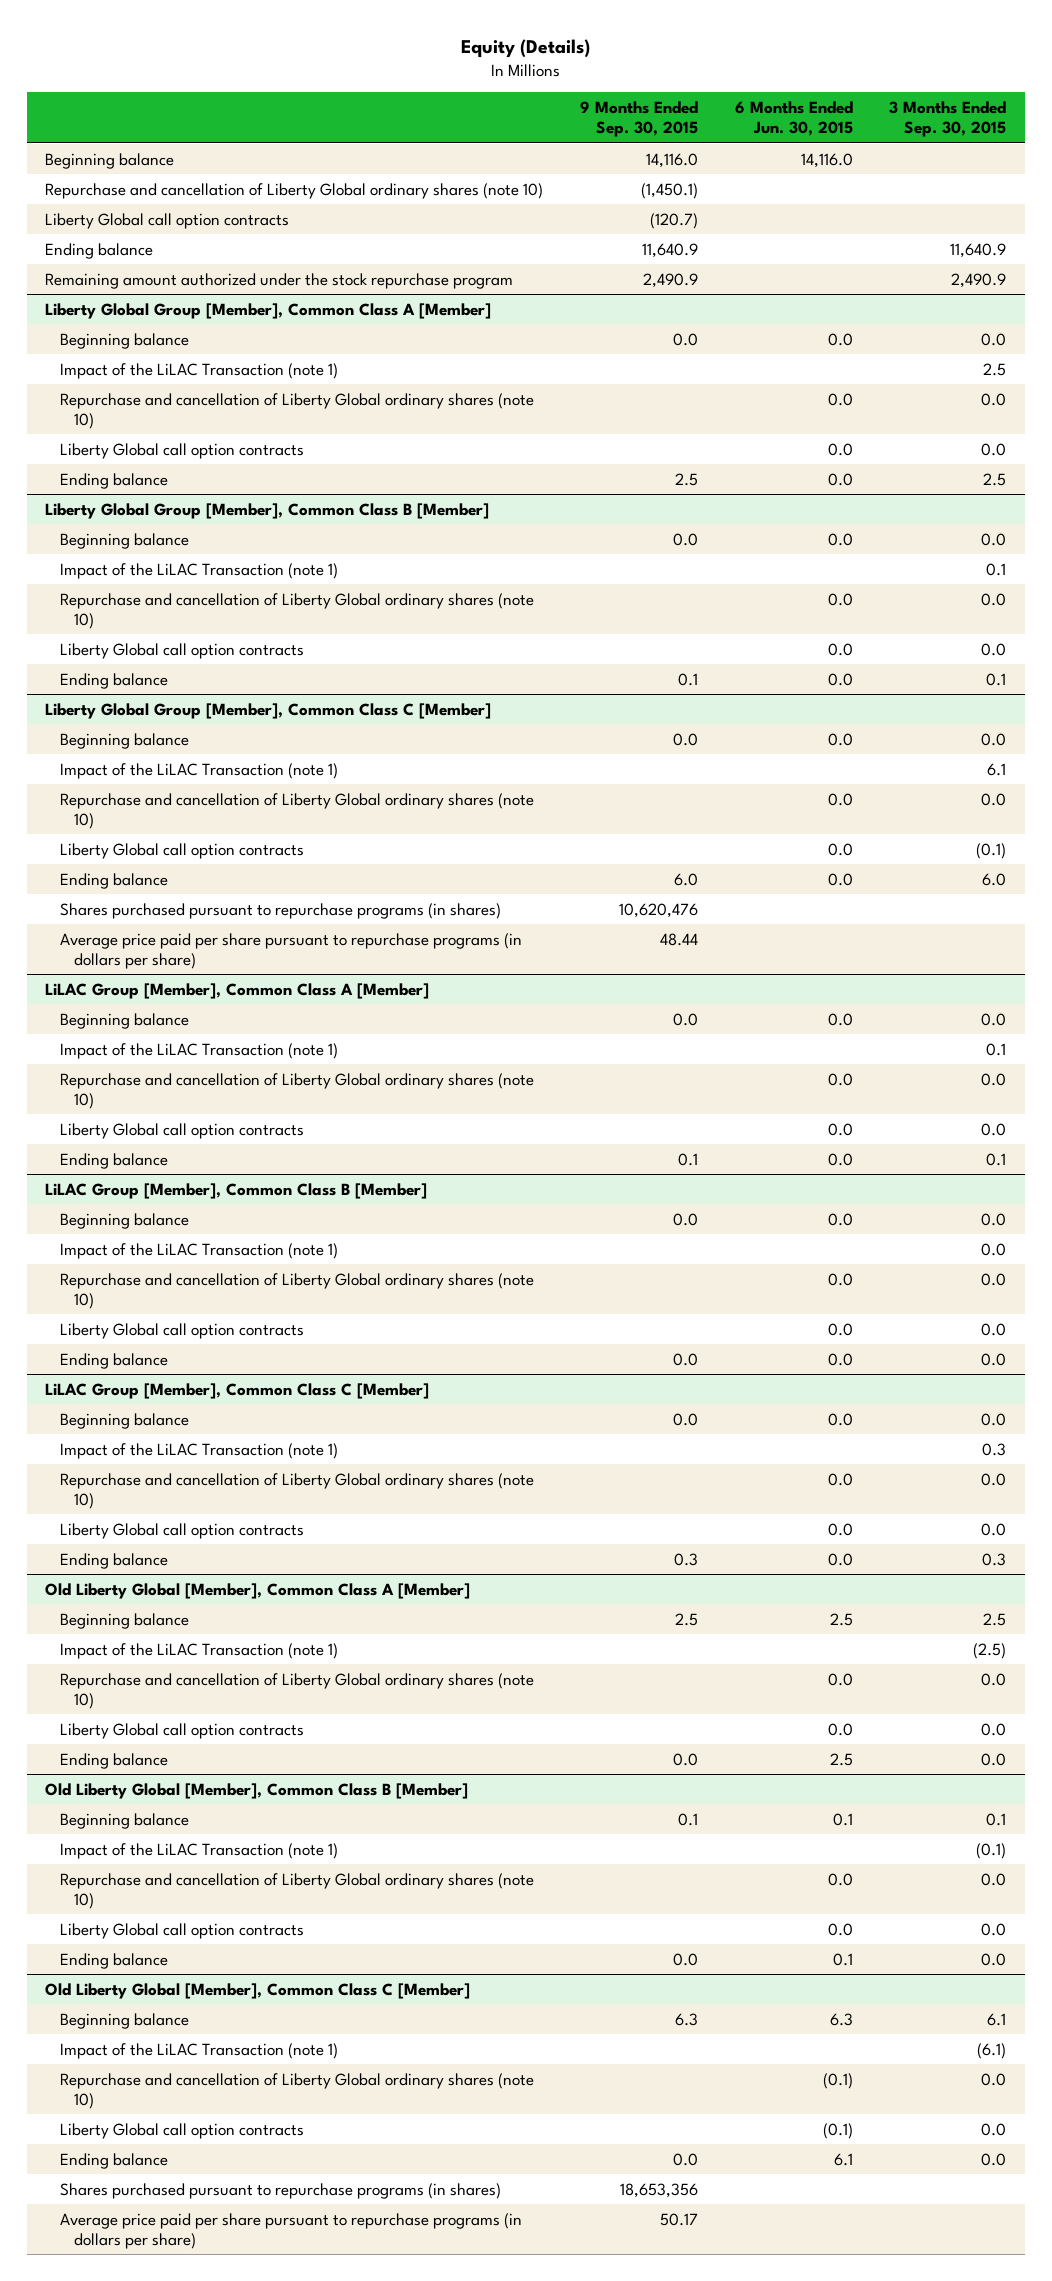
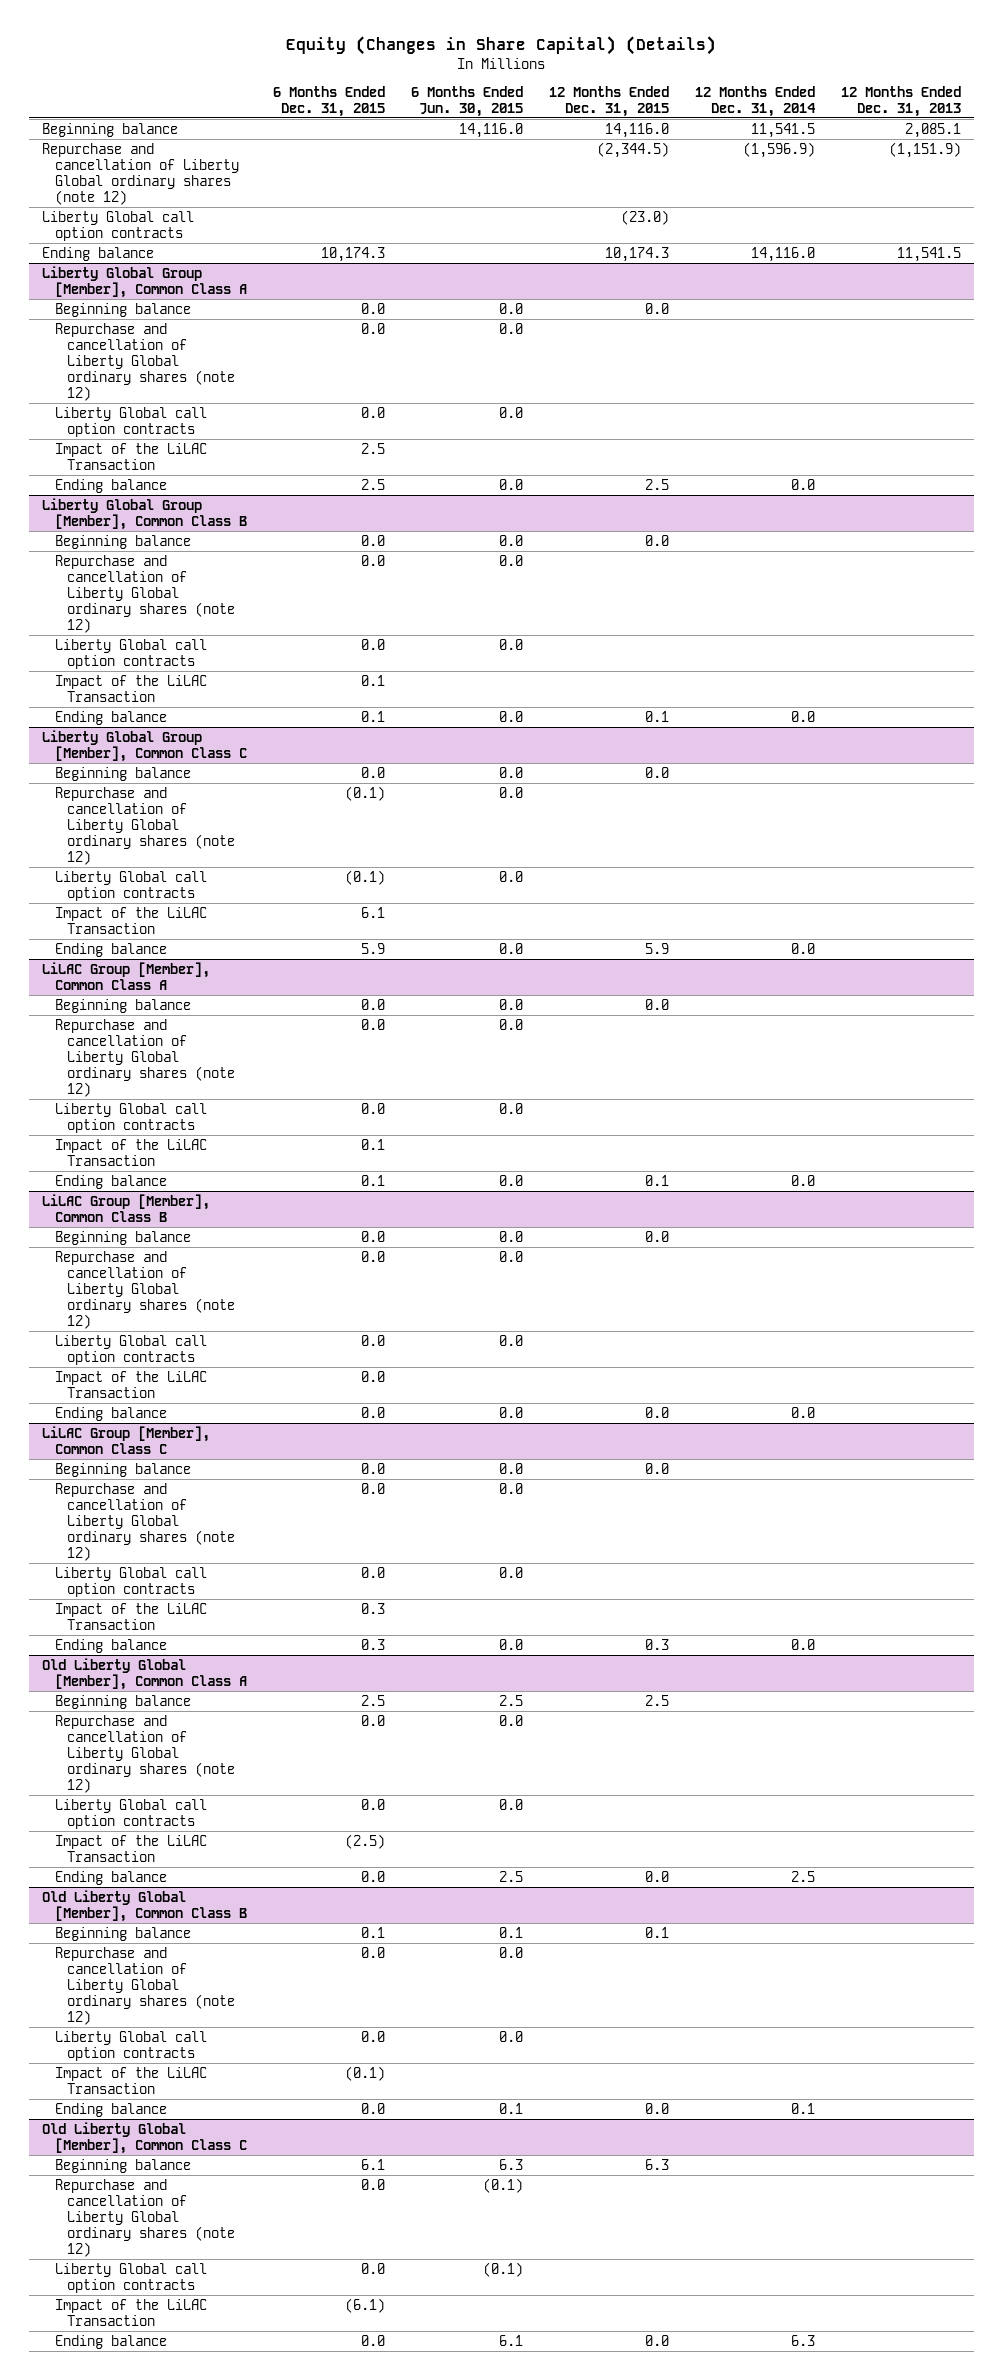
[460,38,590,58] Equity (Details) -> [286,36,717,56] Equity (Changes in Share Capital) (Details)
[579,100,698,138] 9 Months Ended Sep. 30, 2015 -> none
[889,100,1007,138] 3 Months Ended Sep. 30, 2015 -> none
none -> [272,85,385,117] 6 Months Ended Dec. 31, 2015
none -> [548,85,669,117] 12 Months Ended Dec. 31, 2015
none -> [694,85,816,117] 12 Months Ended Dec. 31, 2014
none -> [840,85,961,117] 12 Months Ended Dec. 31, 2013
[45,182,544,199] Repurchase and cancellation of Liberty Global ordinary shares (note 10) -> [41,142,239,205] Repurchase and cancellation of Liberty Global ordinary shares (note 12)
[45,272,514,289] Remaining amount authorized under the stock repurchase program -> none
[45,302,492,319] Liberty Global Group [Member], Common Class A [Member] -> [41,265,247,298] Liberty Global Group [Member], Common Class A
[59,362,338,379] Impact of the LiLAC Transaction (note 1) -> none
[59,392,534,429] Repurchase and cancellation of Liberty Global ordinary shares (note 10) -> [54,322,236,401] Repurchase and cancellation of Liberty Global ordinary shares (note 12)
none -> [54,442,207,470] Impact of the LiLAC Transaction
[45,502,490,519] Liberty Global Group [Member], Common Class B [Member] -> [41,497,247,530] Liberty Global Group [Member], Common Class B
[59,562,338,579] Impact of the LiLAC Transaction (note 1) -> none
[59,592,534,629] Repurchase and cancellation of Liberty Global ordinary shares (note 10) -> [54,554,236,633] Repurchase and cancellation of Liberty Global ordinary shares (note 12)
none -> [54,674,207,702] Impact of the LiLAC Transaction
[45,702,492,719] Liberty Global Group [Member], Common Class C [Member] -> [41,729,247,762] Liberty Global Group [Member], Common Class C
[59,762,338,779] Impact of the LiLAC Transaction (note 1) -> none
[59,792,534,829] Repurchase and cancellation of Liberty Global ordinary shares (note 10) -> [54,786,236,865] Repurchase and cancellation of Liberty Global ordinary shares (note 12)
none -> [54,906,207,934] Impact of the LiLAC Transaction
[59,902,501,919] Shares purchased pursuant to repurchase programs (in shares) -> none
[59,932,522,969] Average price paid per share pursuant to repurchase programs (in dollars per share) -> none
[45,982,430,999] LiLAC Group [Member], Common Class A [Member] -> [41,961,210,990] LiLAC Group [Member], Common Class A
[59,1042,338,1059] Impact of the LiLAC Transaction (note 1) -> none
[59,1072,534,1109] Repurchase and cancellation of Liberty Global ordinary shares (note 10) -> [54,1018,236,1097] Repurchase and cancellation of Liberty Global ordinary shares (note 12)
none -> [54,1138,207,1166] Impact of the LiLAC Transaction
[45,1182,428,1199] LiLAC Group [Member], Common Class B [Member] -> [41,1193,210,1222] LiLAC Group [Member], Common Class B
[59,1242,338,1259] Impact of the LiLAC Transaction (note 1) -> none
[59,1272,534,1309] Repurchase and cancellation of Liberty Global ordinary shares (note 10) -> [54,1250,236,1329] Repurchase and cancellation of Liberty Global ordinary shares (note 12)
none -> [54,1370,207,1398] Impact of the LiLAC Transaction
[45,1382,430,1399] LiLAC Group [Member], Common Class C [Member] -> [41,1425,210,1454] LiLAC Group [Member], Common Class C
[59,1442,338,1459] Impact of the LiLAC Transaction (note 1) -> none
[59,1472,534,1509] Repurchase and cancellation of Liberty Global ordinary shares (note 10) -> [54,1482,236,1561] Repurchase and cancellation of Liberty Global ordinary shares (note 12)
none -> [54,1602,207,1630] Impact of the LiLAC Transaction
[45,1582,471,1599] Old Liberty Global [Member], Common Class A [Member] -> [41,1657,247,1690] Old Liberty Global [Member], Common Class A
[59,1642,338,1659] Impact of the LiLAC Transaction (note 1) -> none
[59,1672,534,1709] Repurchase and cancellation of Liberty Global ordinary shares (note 10) -> [54,1714,236,1793] Repurchase and cancellation of Liberty Global ordinary shares (note 12)
none -> [54,1834,207,1862] Impact of the LiLAC Transaction
[45,1782,469,1799] Old Liberty Global [Member], Common Class B [Member] -> [41,1889,247,1922] Old Liberty Global [Member], Common Class B
[59,1842,338,1859] Impact of the LiLAC Transaction (note 1) -> none
[59,1872,534,1909] Repurchase and cancellation of Liberty Global ordinary shares (note 10) -> [54,1946,236,2025] Repurchase and cancellation of Liberty Global ordinary shares (note 12)
none -> [54,2066,207,2094] Impact of the LiLAC Transaction
[45,1982,471,1999] Old Liberty Global [Member], Common Class C [Member] -> [41,2121,247,2154] Old Liberty Global [Member], Common Class C
[59,2042,338,2059] Impact of the LiLAC Transaction (note 1) -> none
[59,2072,534,2109] Repurchase and cancellation of Liberty Global ordinary shares (note 10) -> [54,2178,236,2257] Repurchase and cancellation of Liberty Global ordinary shares (note 12)
none -> [54,2298,207,2326] Impact of the LiLAC Transaction
[59,2182,501,2199] Shares purchased pursuant to repurchase programs (in shares) -> none
[59,2212,522,2249] Average price paid per share pursuant to repurchase programs (in dollars per share) -> none

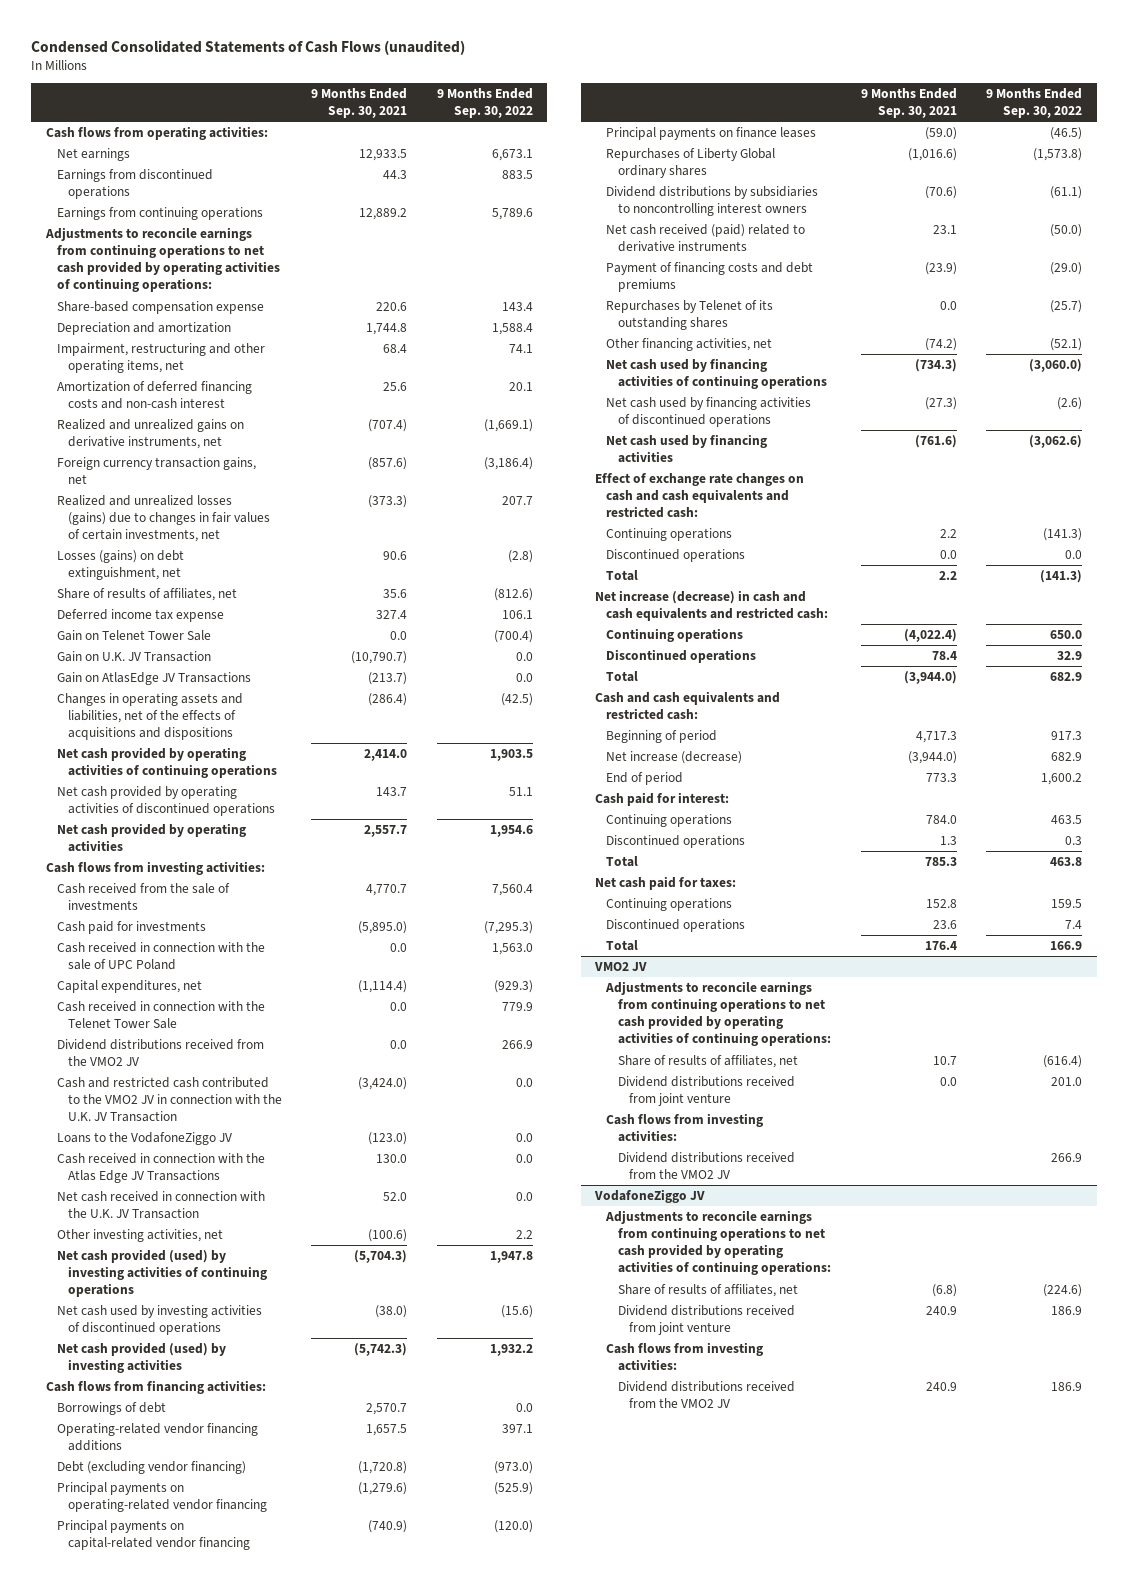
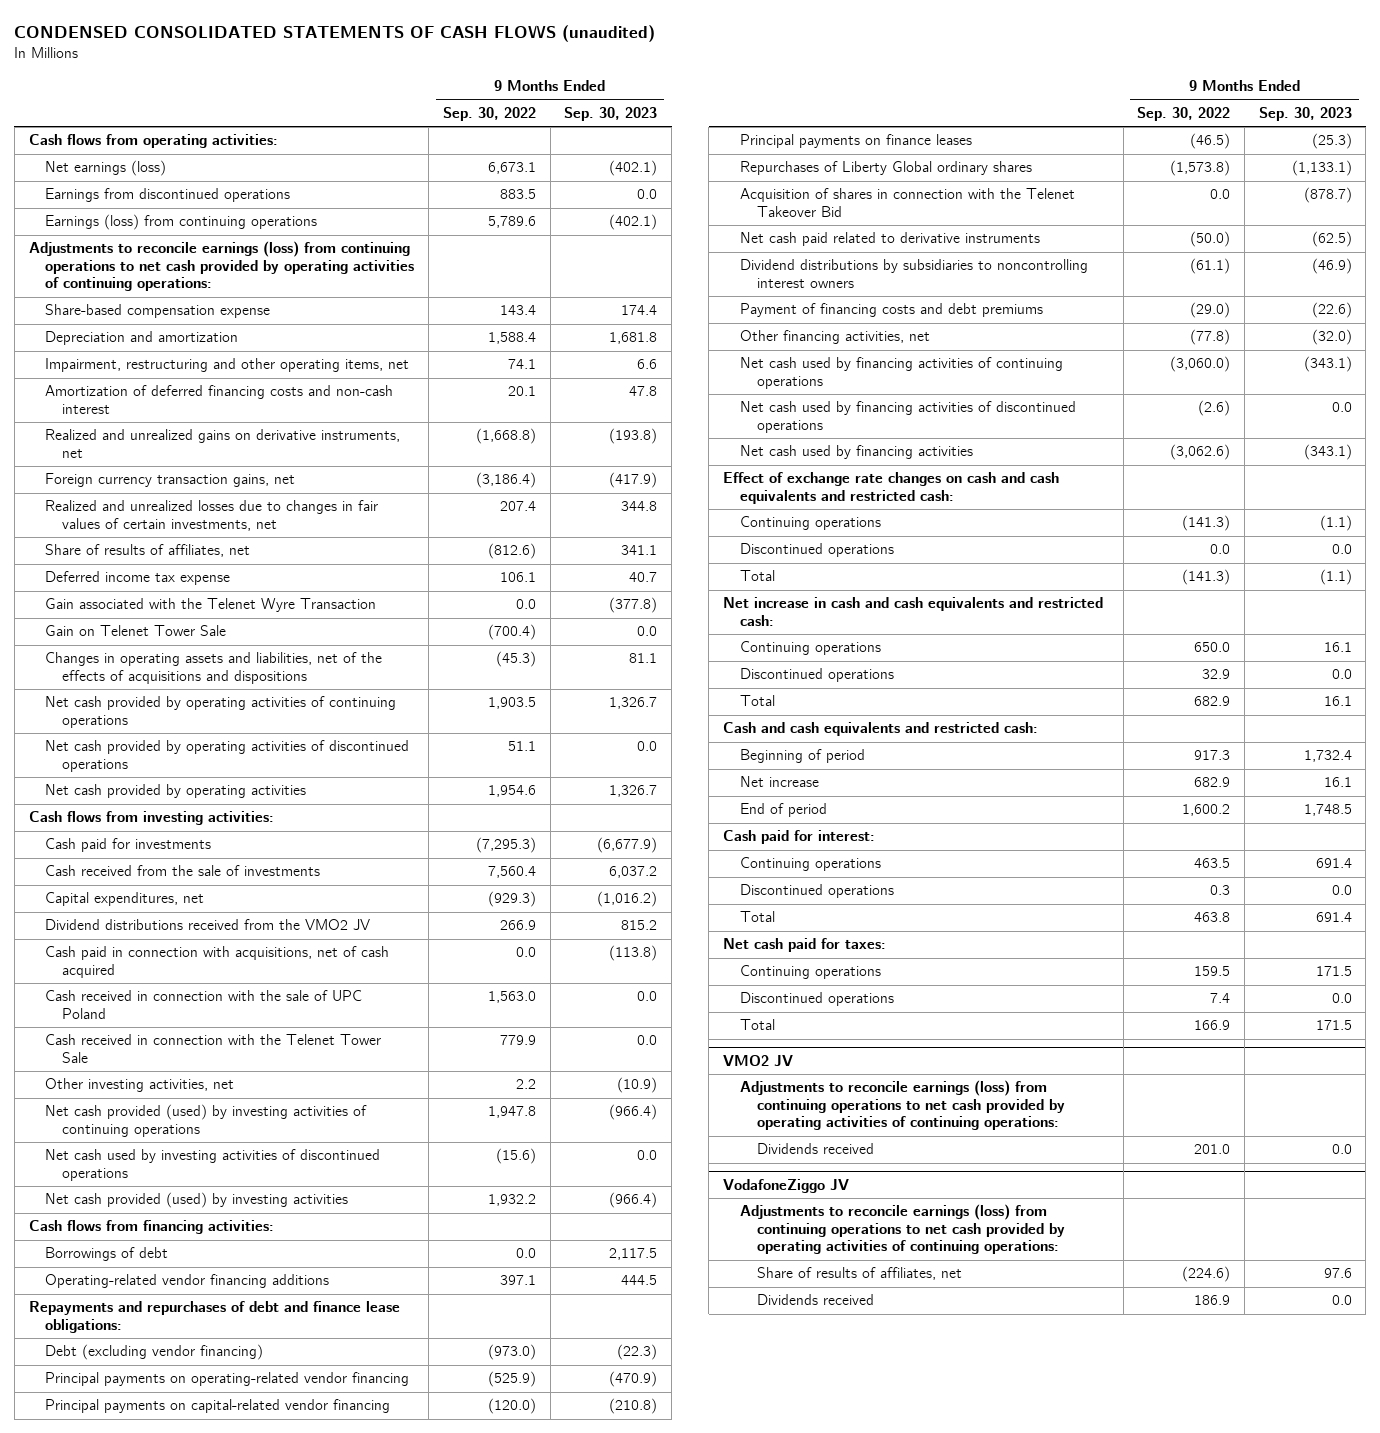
[30,39,465,55] Condensed Consolidated Statements of Cash Flows (unaudited) -> [14,24,656,42] CONDENSED CONSOLIDATED STATEMENTS OF CASH FLOWS (unaudited)
[311,87,408,119] 9 Months Ended Sep. 30, 2021 -> none
none -> [564,106,658,121] Sep. 30, 2023
[56,147,130,161] Net earnings -> [45,160,167,177] Net earnings (loss)
[56,206,263,220] Earnings from continuing operations -> [45,214,318,231] Earnings (loss) from continuing operations
[44,226,280,293] Adjustments to reconcile earnings from continuing operations to net cash provided by operating activities of continuing operations: -> [28,241,415,292] Adjustments to reconcile earnings (loss) from continuing operations to net cash provided by operating activities of continuing operations:
[483,418,533,432] (1,669.1) -> [475,428,536,445] (1,668.8)
[56,549,184,581] Losses (gains) on debt extinguishment, net -> none
[56,494,270,543] Realized and unrealized losses (gains) due to changes in fair values of certain investments, net -> [45,500,379,531] Realized and unrealized losses due to changes in fair values of certain investments, net
[501,495,533,505] 207.7 -> [499,501,536,512] 207.4
none -> [45,598,377,613] Gain associated with the Telenet Wyre Transaction
[56,650,211,662] Gain on U.K. JV Transaction -> none
[56,671,251,685] Gain on AtlasEdge JV Transactions -> none
[500,692,533,706] (42.5) -> [495,651,536,668] (45.3)
[56,882,230,911] Cash received from the sale of investments -> [45,865,321,877] Cash received from the sale of investments
[56,1076,282,1123] Cash and restricted cash contributed to the VMO2 JV in connection with the U.K. JV Transaction -> none
[56,1131,232,1145] Loans to the VodafoneZiggo JV -> none
[56,1152,265,1184] Cash received in connection with the Atlas Edge JV Transactions -> none
[56,1190,265,1220] Net cash received in connection with the U.K. JV Transaction -> none
none -> [45,946,390,978] Cash paid in connection with acquisitions, net of cash acquired
[56,941,265,971] Cash received in connection with the sale of UPC Poland -> [45,990,363,1019] Cash received in connection with the sale of UPC Poland
[56,1000,265,1030] Cash received in connection with the Telenet Tower Sale -> [45,1034,382,1063] Cash received in connection with the Telenet Tower Sale
none -> [28,1301,400,1333] Repayments and repurchases of debt and finance lease obligations:
none -> [739,188,1075,217] Acquisition of shares in connection with the Telenet Takeover Bid
none -> [739,232,1040,247] Net cash paid related to derivative instruments
[606,223,806,253] Net cash received (paid) related to derivative instruments -> none
[606,299,774,331] Repurchases by Telenet of its outstanding shares -> none
[1050,337,1083,351] (52.1) -> [1190,329,1231,346] (77.8)
[595,589,829,622] Net increase (decrease) in cash and cash equivalents and restricted cash: -> [723,597,1104,626] Net increase in cash and cash equivalents and restricted cash:
[606,750,743,764] Net increase (decrease) -> [739,776,819,788] Net increase
[617,1054,798,1068] Share of results of affiliates, net -> none
[606,1112,764,1143] Cash flows from investing activities: -> none
[617,1151,795,1180] Dividend distributions received from the VMO2 JV -> none
[605,980,831,1047] Adjustments to reconcile earnings from continuing operations to net cash provided by operating activities of continuing operations: -> [739,1080,1065,1131] Adjustments to reconcile earnings (loss) from continuing operations to net cash provided by operating activities of continuing operations:
[617,1075,795,1107] Dividend distributions received from joint venture -> [756,1143,874,1155] Dividends received
[605,1209,831,1276] Adjustments to reconcile earnings from continuing operations to net cash provided by operating activities of continuing operations: -> [739,1204,1065,1255] Adjustments to reconcile earnings (loss) from continuing operations to net cash provided by operating activities of continuing operations:
[606,1341,764,1372] Cash flows from investing activities: -> none
[617,1380,795,1409] Dividend distributions received from the VMO2 JV -> none
[617,1304,795,1336] Dividend distributions received from joint venture -> [756,1294,874,1306] Dividends received

